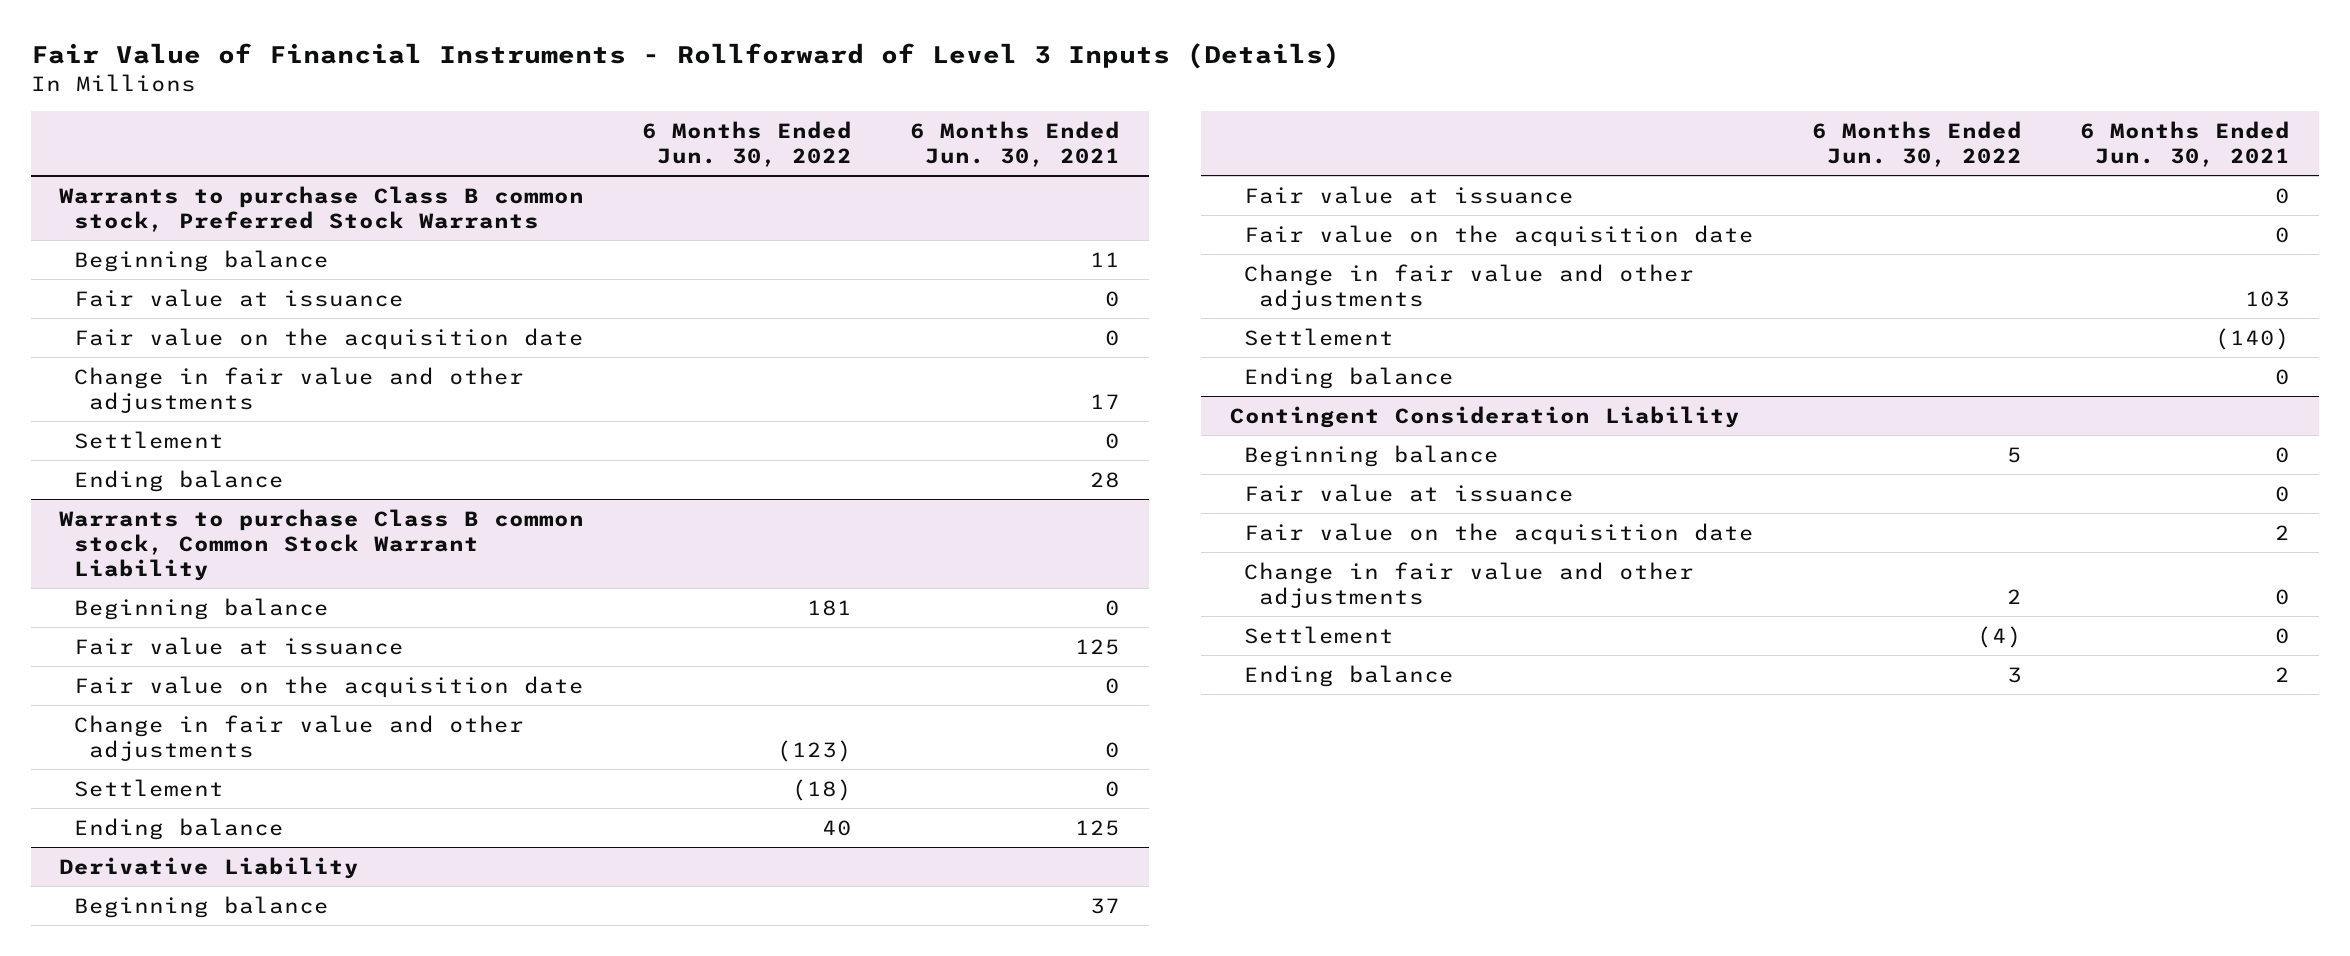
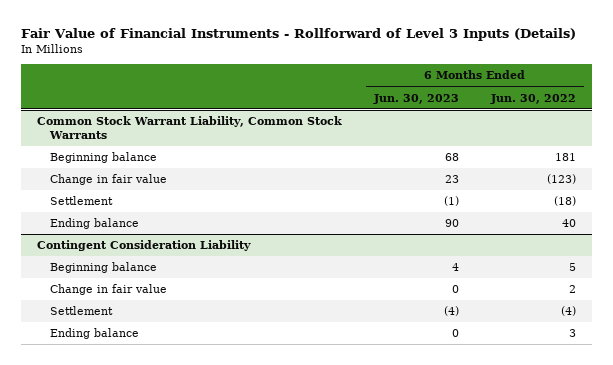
[910,121,1121,167] 6 Months Ended Jun. 30, 2021 -> none
none -> [372,93,459,104] Jun. 30, 2023
[59,185,585,232] Warrants to purchase Class B common stock, Preferred Stock Warrants -> none
[73,249,329,272] Beginning balance -> none
[73,288,404,307] Fair value at issuance -> none
[73,327,584,350] Fair value on the acquisition date -> none
[73,366,524,413] Change in fair value and other adjustments -> none
[73,430,224,449] Settlement -> none
[73,469,284,492] Ending balance -> none
[59,508,585,581] Warrants to purchase Class B common stock, Common Stock Warrant Liability -> [36,116,342,139] Common Stock Warrant Liability, Common Stock Warrants
[73,636,404,655] Fair value at issuance -> none
[73,675,584,698] Fair value on the acquisition date -> none
[73,714,524,761] Change in fair value and other adjustments -> [49,174,167,186] Change in fair value
[59,856,360,879] Derivative Liability -> none
[73,895,329,918] Beginning balance -> none
[1244,185,1575,204] Fair value at issuance -> none
[1244,224,1755,247] Fair value on the acquisition date -> none
[1244,263,1695,310] Change in fair value and other adjustments -> none
[1244,327,1395,346] Settlement -> none
[1244,366,1455,389] Ending balance -> none
[1244,483,1575,502] Fair value at issuance -> none
[1244,522,1755,545] Fair value on the acquisition date -> none
[1244,561,1695,608] Change in fair value and other adjustments -> [49,284,167,296] Change in fair value

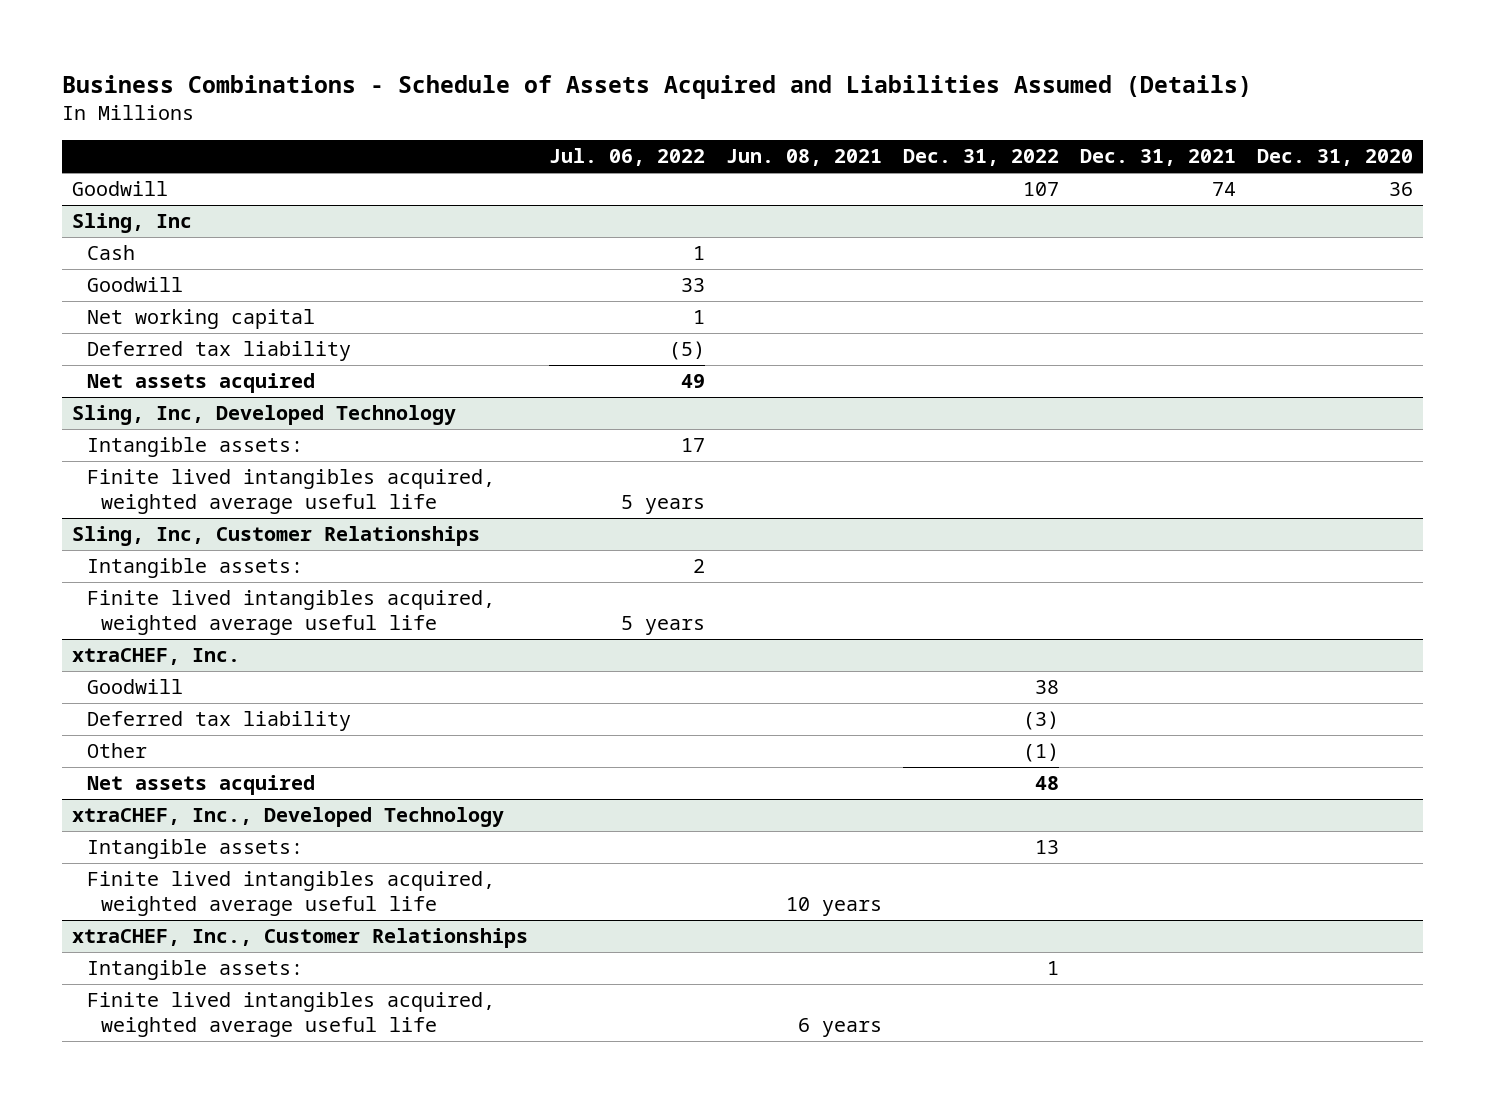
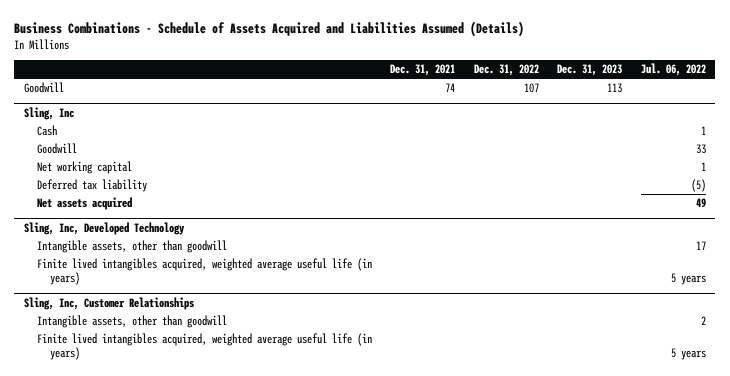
[726,149,883,167] Jun. 08, 2021 -> none
[1256,149,1413,167] Dec. 31, 2020 -> none
none -> [557,64,623,77] Dec. 31, 2023
[86,437,303,458] Intangible assets: -> [36,240,227,254] Intangible assets, other than goodwill
[86,469,495,515] Finite lived intangibles acquired, weighted average useful life -> [36,258,372,285] Finite lived intangibles acquired, weighted average useful life (in years)
[72,648,241,666] xtraCHEF, Inc. -> none
[86,679,183,695] Goodwill -> none
[86,711,351,732] Deferred tax liability -> none
[86,743,147,759] Other -> none
[86,775,315,796] Net assets acquired -> none
[72,807,505,828] xtraCHEF, Inc., Developed Technology -> none
[86,839,303,860] Intangible assets: -> none
[86,871,495,917] Finite lived intangibles acquired, weighted average useful life -> none
[72,928,529,949] xtraCHEF, Inc., Customer Relationships -> none
[86,960,303,981] Intangible assets: -> none
[86,992,495,1038] Finite lived intangibles acquired, weighted average useful life -> none
[86,558,303,579] Intangible assets: -> [36,315,227,329] Intangible assets, other than goodwill
[86,590,495,636] Finite lived intangibles acquired, weighted average useful life -> [36,333,372,360] Finite lived intangibles acquired, weighted average useful life (in years)

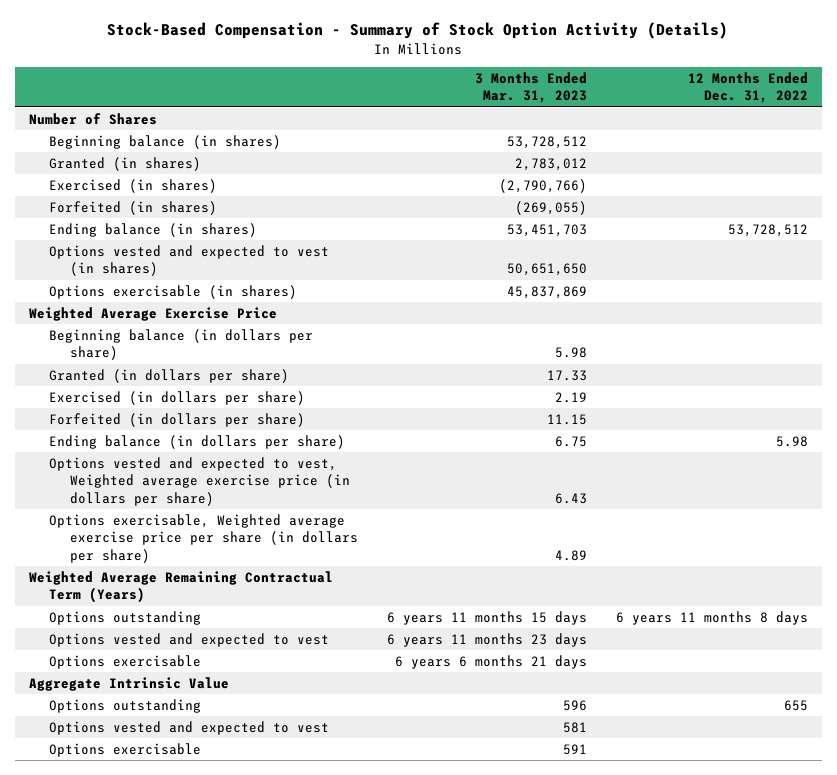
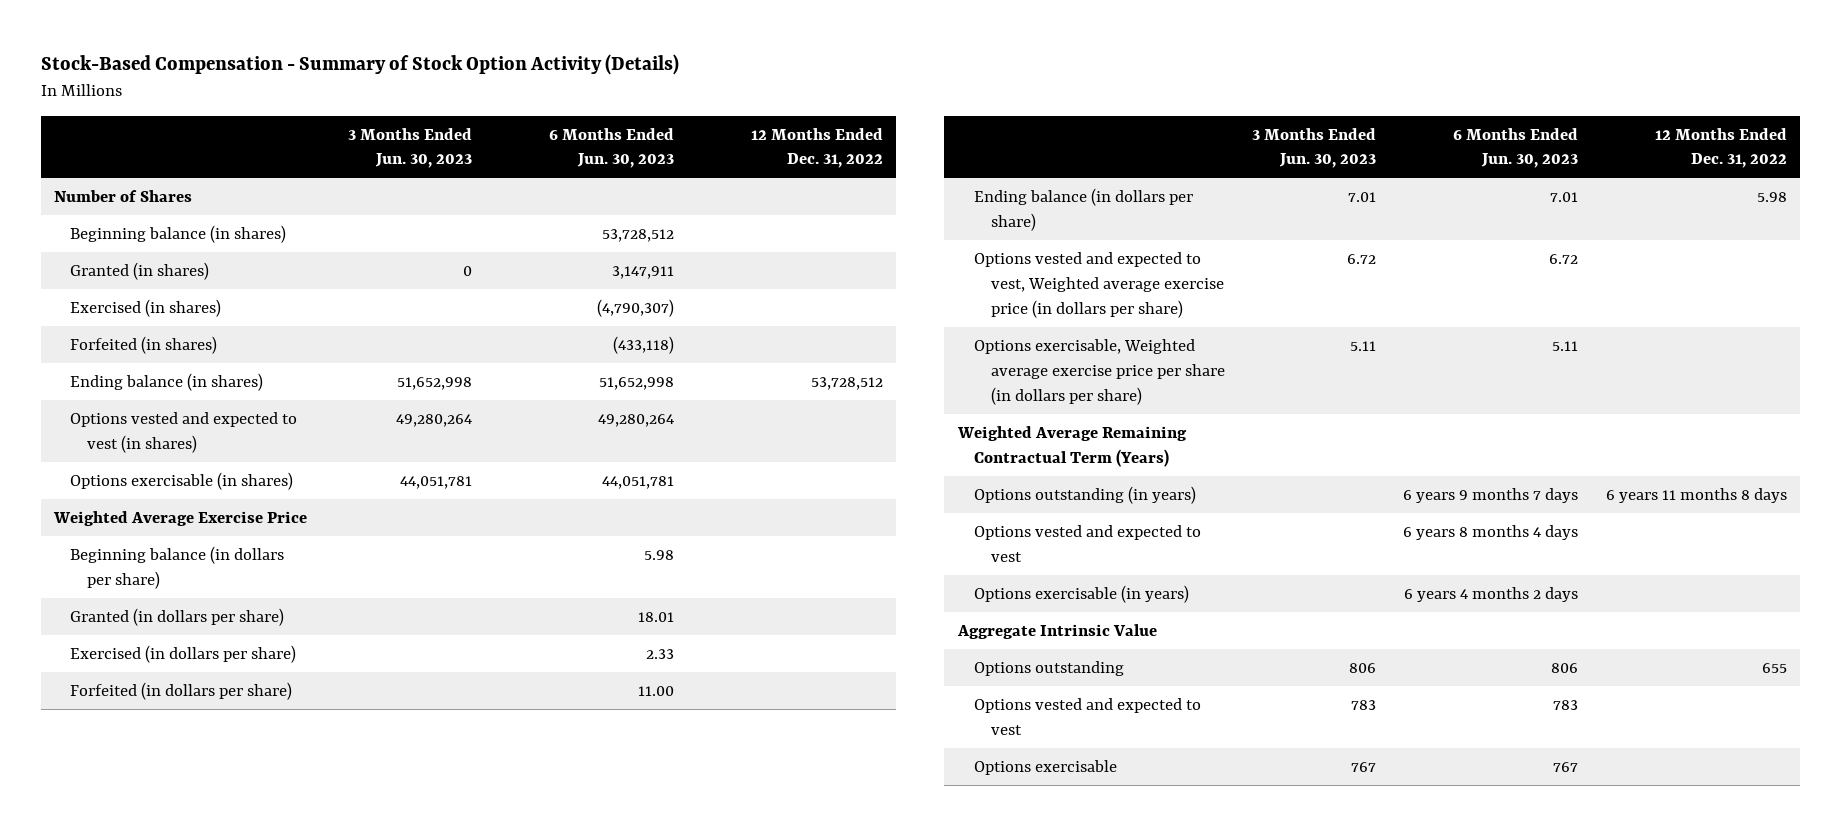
[474,71,587,104] 3 Months Ended Mar. 31, 2023 -> none
none -> [348,127,473,169] 3 Months Ended Jun. 30, 2023
none -> [549,127,675,169] 6 Months Ended Jun. 30, 2023
[49,610,202,625] Options outstanding -> [974,486,1197,505] Options outstanding (in years)
[49,654,202,669] Options exercisable -> [974,585,1190,604] Options exercisable (in years)

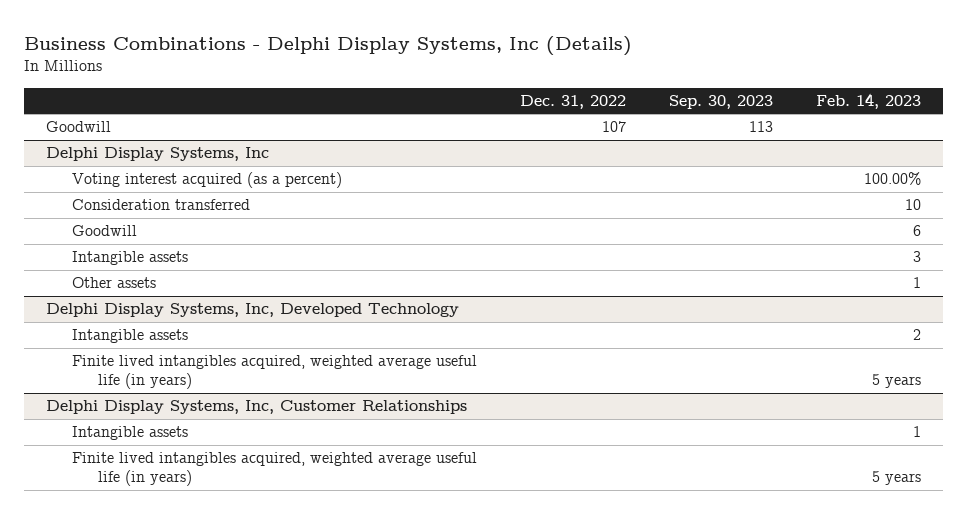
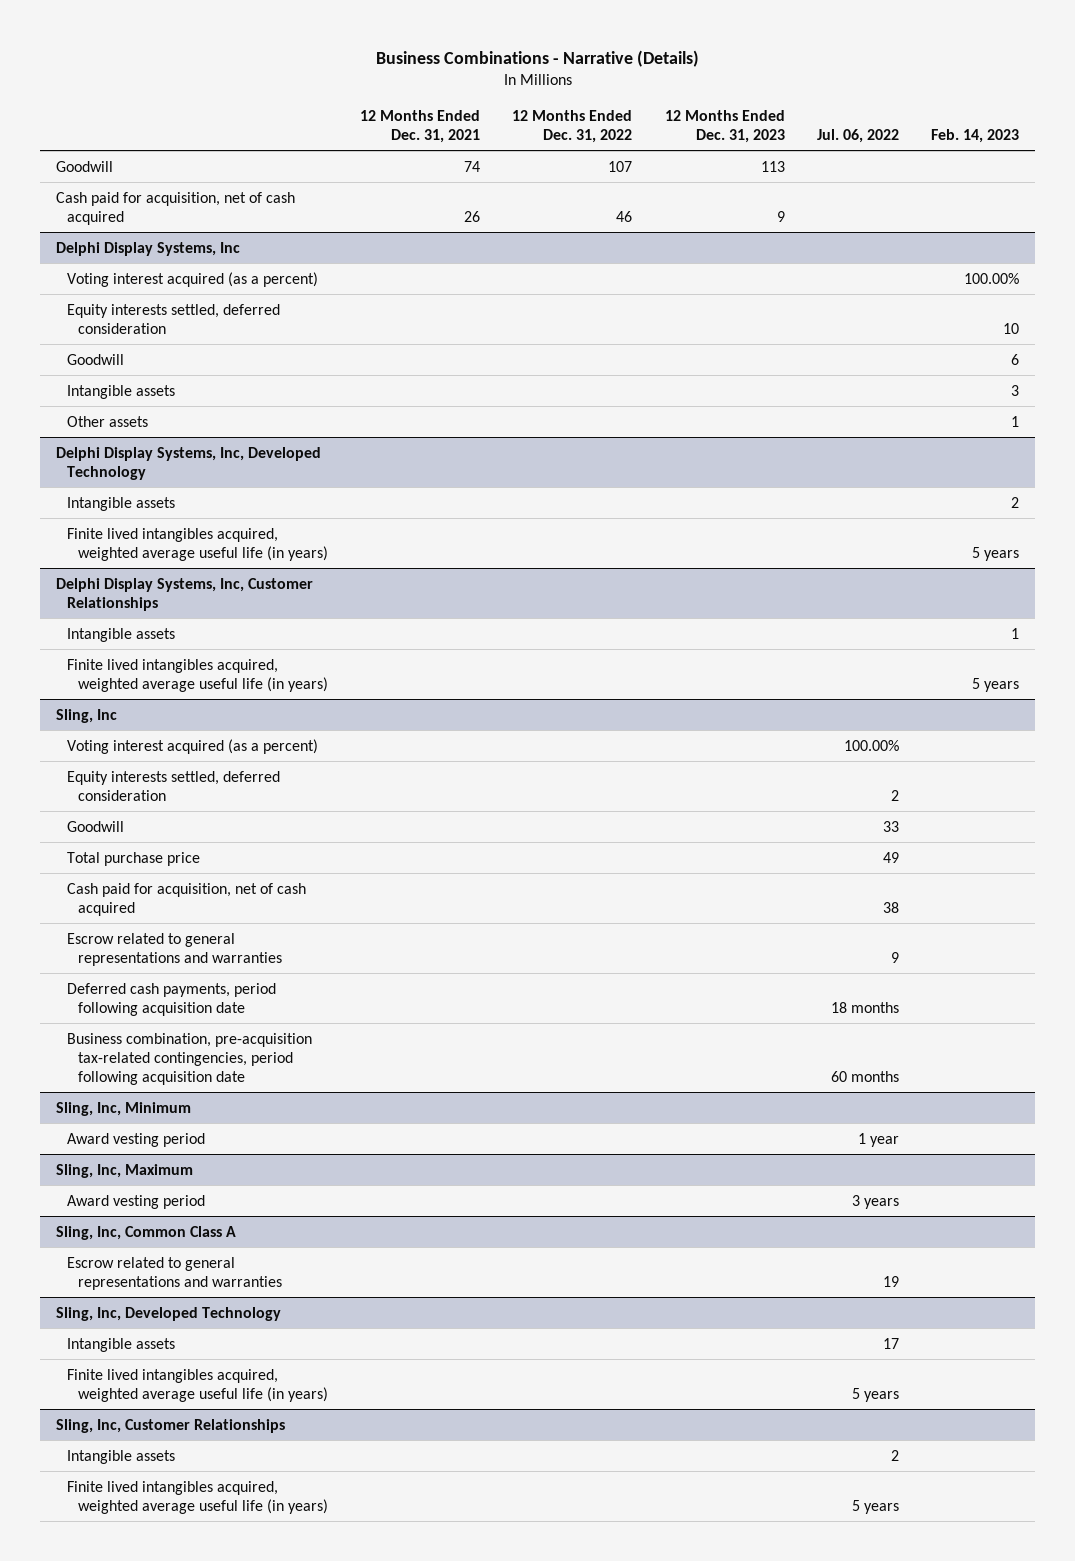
[24,35,633,56] Business Combinations - Delphi Display Systems, Inc (Details) -> [375,49,699,67] Business Combinations - Narrative (Details)
[520,95,627,110] Dec. 31, 2022 -> none
[669,95,774,110] Sep. 30, 2023 -> none
none -> [360,109,481,143] 12 Months Ended Dec. 31, 2021
none -> [512,109,633,143] 12 Months Ended Dec. 31, 2022
none -> [664,109,785,143] 12 Months Ended Dec. 31, 2023
none -> [816,128,899,143] Jul. 06, 2022
none -> [56,191,296,225] Cash paid for acquisition, net of cash acquired
[71,199,250,211] Consideration transferred -> [67,303,281,334] Equity interests settled, deferred consideration
none -> [56,708,118,723] Sling, Inc
none -> [67,738,319,754] Voting interest acquired (as a percent)
none -> [67,770,281,801] Equity interests settled, deferred consideration
none -> [67,820,125,832] Goodwill
none -> [67,851,201,866] Total purchase price
none -> [67,882,307,916] Cash paid for acquisition, net of cash acquired
none -> [67,932,282,966] Escrow related to general representations and warranties
none -> [67,982,277,1016] Deferred cash payments, period following acquisition date
none -> [67,1032,313,1085] Business combination, pre-acquisition tax-related contingencies, period following acquisition date
none -> [56,1101,192,1116] Sling, Inc, Minimum
none -> [67,1132,206,1147] Award vesting period
none -> [56,1163,194,1178] Sling, Inc, Maximum
none -> [67,1194,206,1209] Award vesting period
none -> [56,1225,237,1240] Sling, Inc, Common Class A
none -> [67,1256,282,1290] Escrow related to general representations and warranties
none -> [56,1306,282,1321] Sling, Inc, Developed Technology
none -> [67,1337,176,1352] Intangible assets
none -> [67,1368,328,1402] Finite lived intangibles acquired, weighted average useful life (in years)
none -> [56,1418,286,1433] Sling, Inc, Customer Relationships
none -> [67,1449,176,1464] Intangible assets
none -> [67,1480,328,1514] Finite lived intangibles acquired, weighted average useful life (in years)

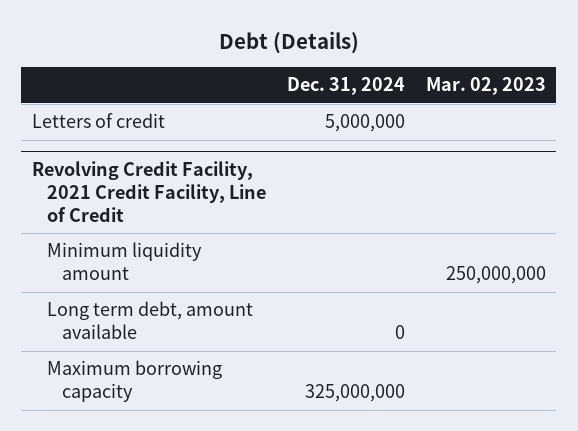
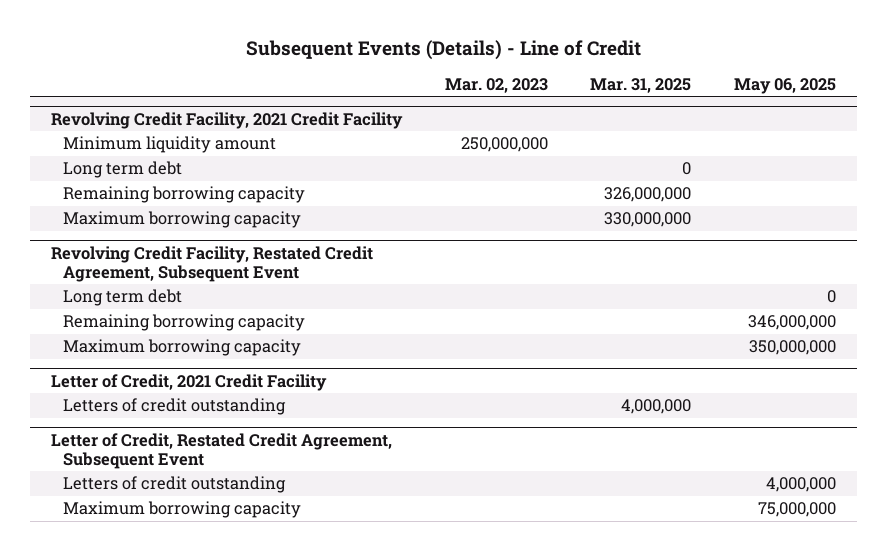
[218,31,359,55] Debt (Details) -> [245,40,641,61] Subsequent Events (Details) - Line of Credit
[286,77,405,96] Dec. 31, 2024 -> none
none -> [590,77,692,93] Mar. 31, 2025
none -> [734,77,837,94] May 06, 2025
[31,113,165,129] Letters of credit -> none
[31,160,266,222] Revolving Credit Facility, 2021 Credit Facility, Line of Credit -> [50,111,403,129] Revolving Credit Facility, 2021 Credit Facility
[46,301,253,340] Long term debt, amount available -> [62,161,182,179] Long term debt
none -> [62,186,305,204] Remaining borrowing capacity
none -> [50,245,373,283] Revolving Credit Facility, Restated Credit Agreement, Subsequent Event
none -> [62,289,182,307] Long term debt
none -> [62,314,305,332] Remaining borrowing capacity
none -> [62,339,301,357] Maximum borrowing capacity
none -> [50,373,327,391] Letter of Credit, 2021 Credit Facility
none -> [62,398,286,416] Letters of credit outstanding
none -> [50,432,392,470] Letter of Credit, Restated Credit Agreement, Subsequent Event
none -> [62,476,286,494] Letters of credit outstanding
none -> [62,501,301,519] Maximum borrowing capacity

